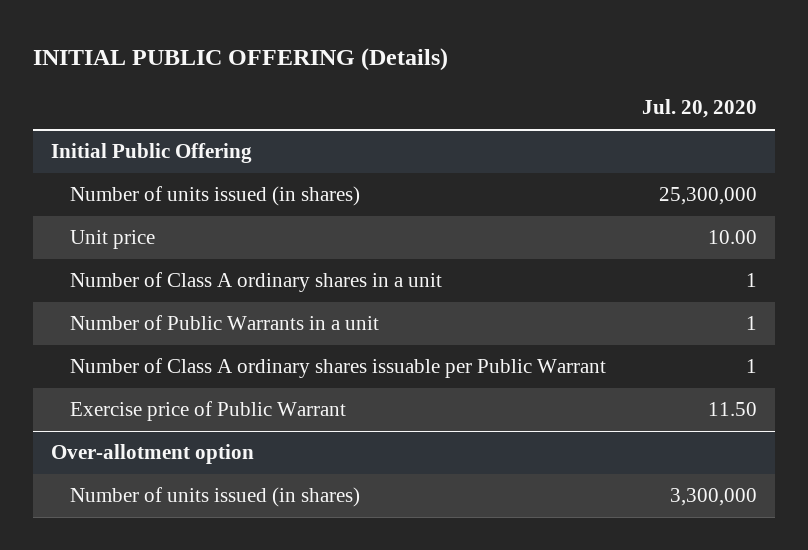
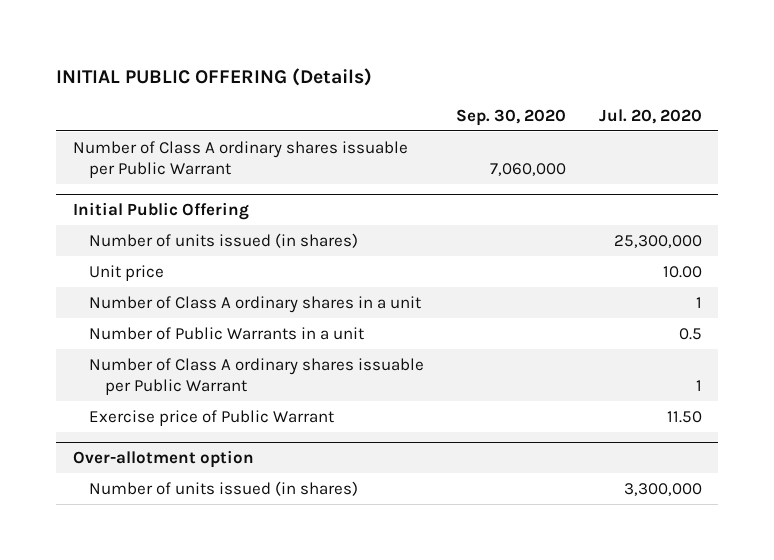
none -> [456,108,567,126] Sep. 30, 2020
none -> [72,140,408,178] Number of Class A ordinary shares issuable per Public Warrant
[745,316,757,331] 1 -> [678,327,702,340] 0.5

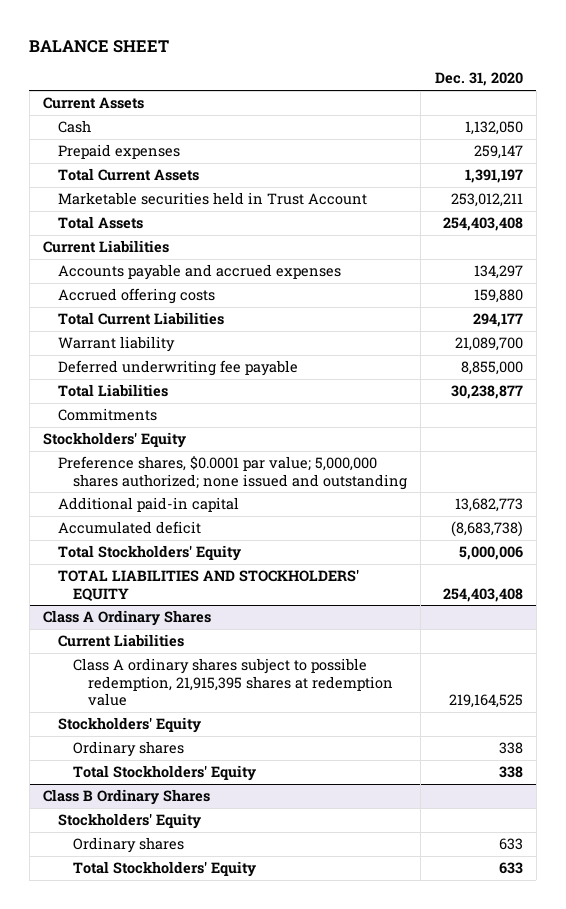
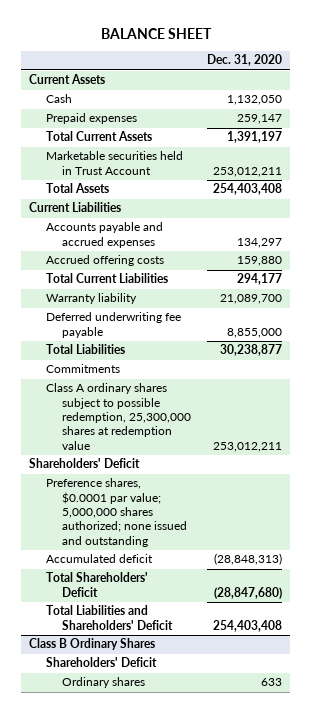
[58,336,176,353] Warrant liability -> [45,293,137,305] Warranty liability
none -> [45,383,191,450] Class A ordinary shares subject to possible redemption, 25,300,000 shares at redemption value
[43,432,187,449] Stockholders' Equity -> [29,458,141,469] Shareholders' Deficit
[58,497,240,513] Additional paid-in capital -> none
[43,610,212,627] Class A Ordinary Shares -> none
[58,634,185,648] Current Liabilities -> none
[73,658,393,707] Class A ordinary shares subject to possible redemption, 21,915,395 shares at redemption value -> none
[58,717,202,734] Stockholders' Equity -> none
[73,741,185,758] Ordinary shares -> none
[73,765,257,782] Total Stockholders' Equity -> none
[450,521,523,538] (8,683,738) -> [213,553,282,566] (28,848,313)
[58,545,242,562] Total Stockholders' Equity -> [45,572,148,597] Total Shareholders' Deficit
[458,546,523,561] 5,000,006 -> [213,586,282,599] (28,847,680)
[58,569,360,601] TOTAL LIABILITIES AND STOCKHOLDERS' EQUITY -> [45,605,173,630] Total Liabilities and Shareholders' Deficit
[58,813,202,830] Stockholders' Equity -> [45,657,157,668] Shareholders' Deficit
[73,861,257,878] Total Stockholders' Equity -> none

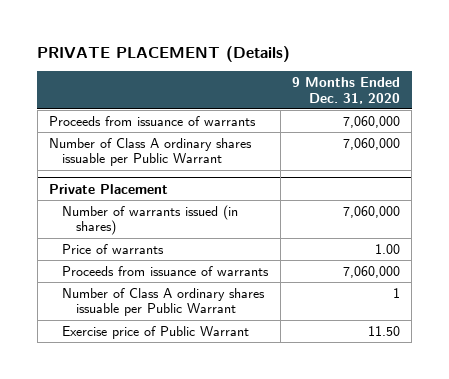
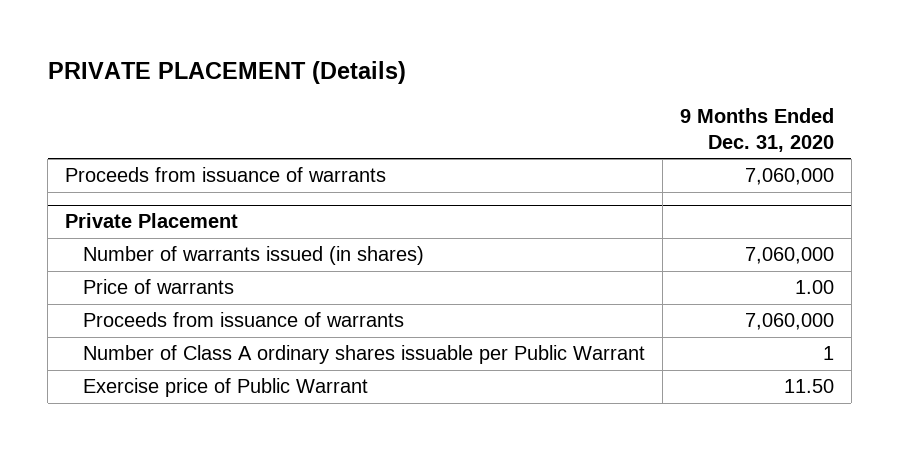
[49,137,253,167] Number of Class A ordinary shares issuable per Public Warrant -> none

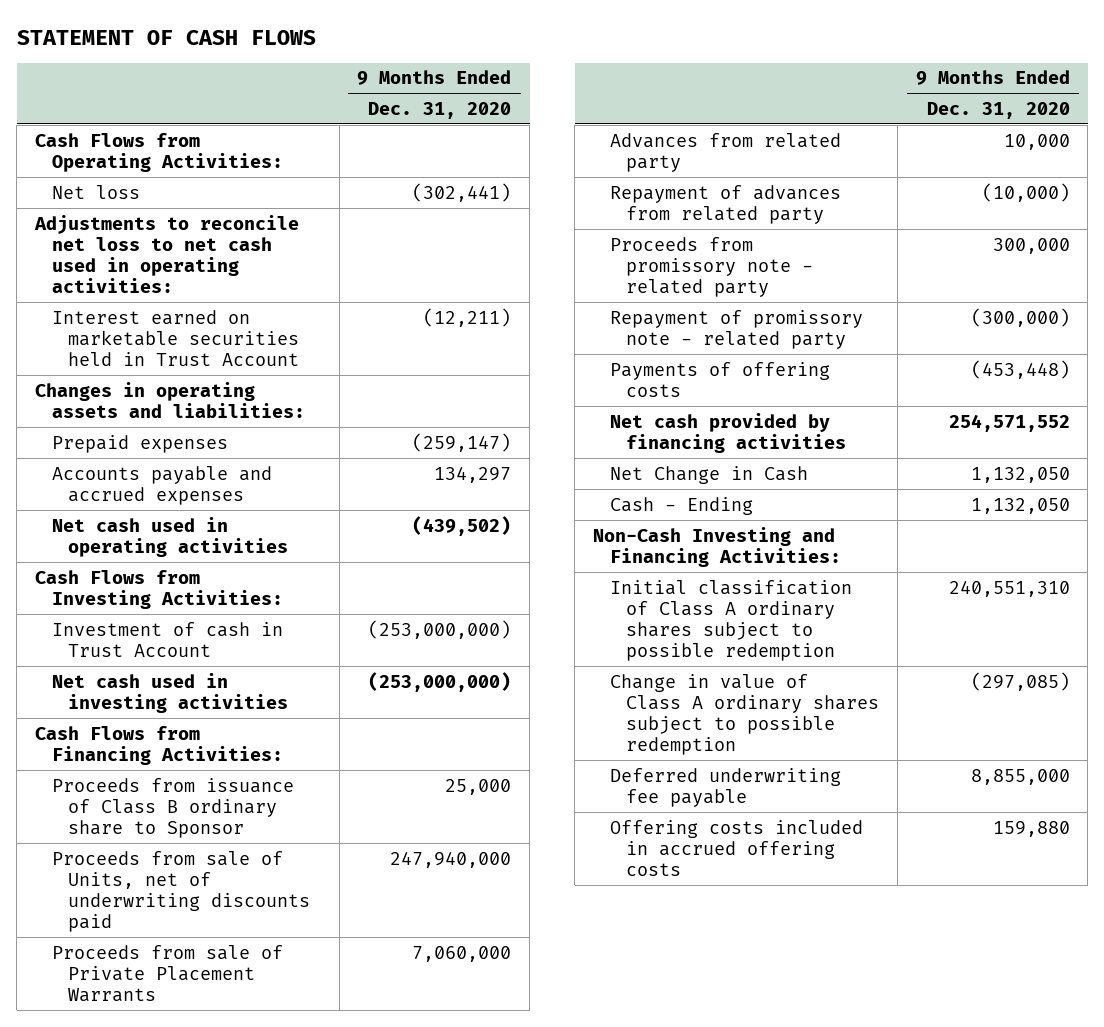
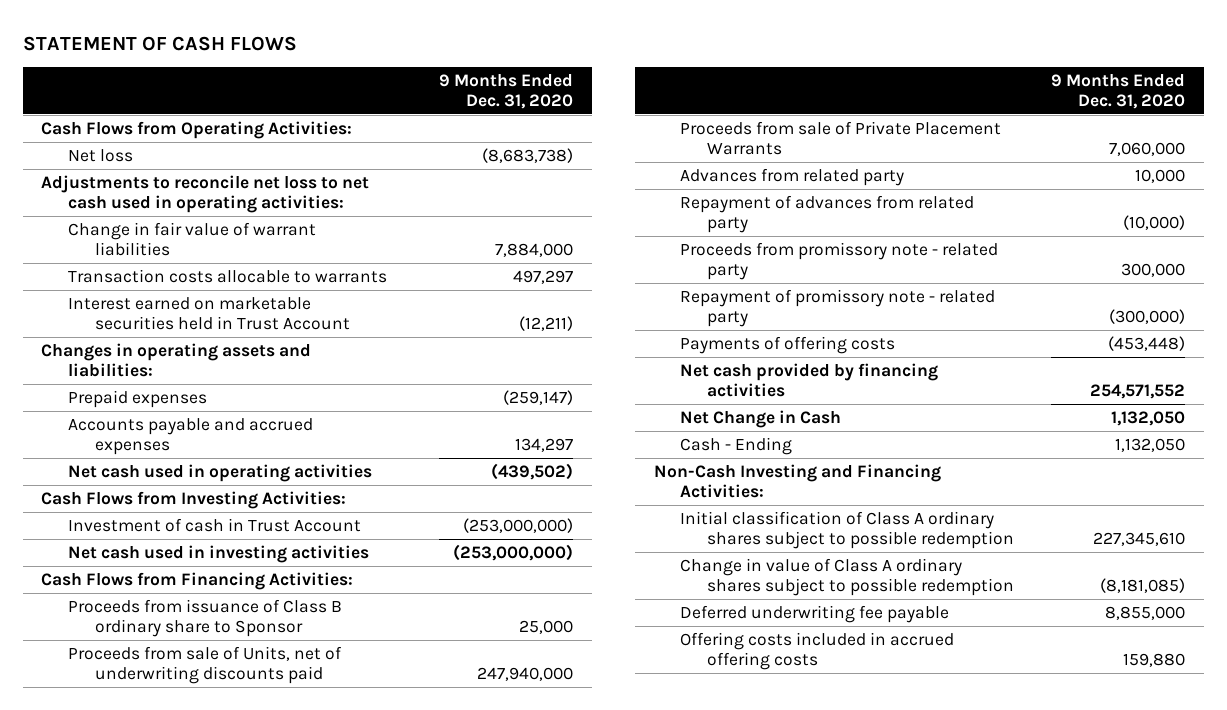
[412,182,512,202] (302,441) -> [482,147,574,163] (8,683,738)
none -> [68,221,317,256] Change in fair value of warrant liabilities
none -> [68,268,388,283] Transaction costs allocable to warrants
[948,580,1070,597] 240,551,310 -> [1093,531,1186,546] 227,345,610
[970,671,1070,691] (297,085) -> [1100,577,1186,593] (8,181,085)

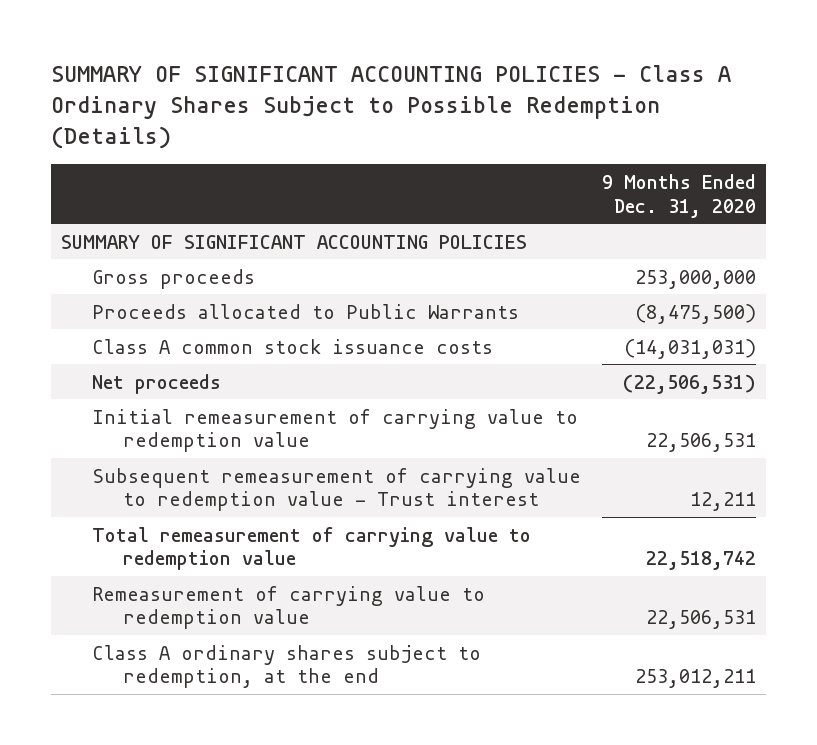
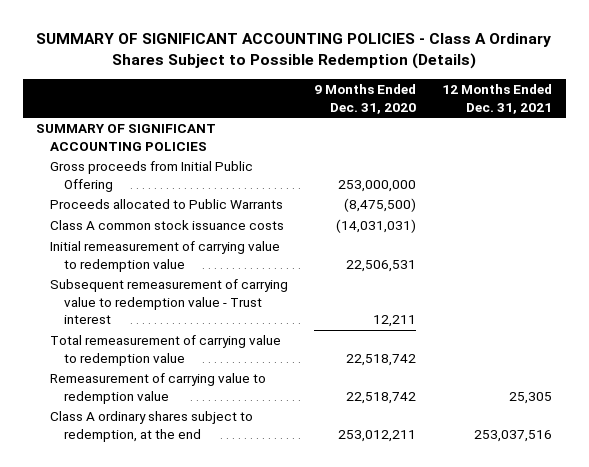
none -> [442,84,553,114] 12 Months Ended Dec. 31, 2021
[91,268,255,289] Gross proceeds -> [50,161,254,192] Gross proceeds from Initial Public Offering
[91,373,221,394] Net proceeds -> none
[645,610,756,630] 22,506,531 -> [346,391,417,404] 22,518,742

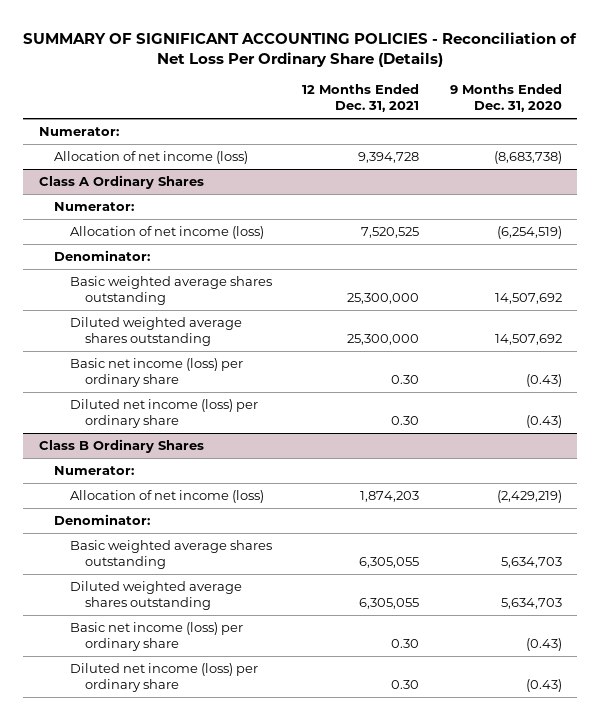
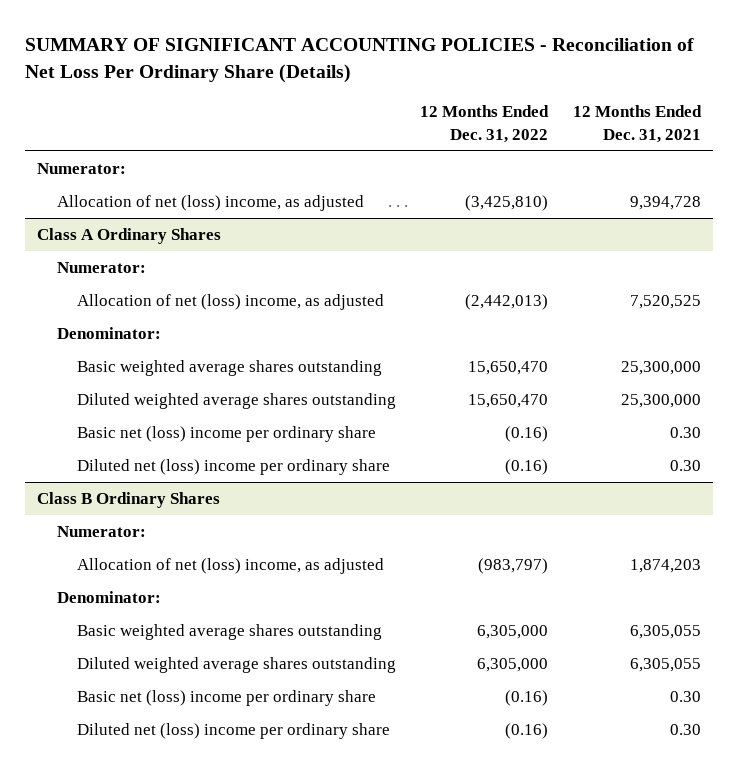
[449,83,562,113] 9 Months Ended Dec. 31, 2020 -> none
none -> [420,105,550,143] 12 Months Ended Dec. 31, 2022
[54,150,249,164] Allocation of net income (loss) -> [56,195,364,212] Allocation of net (loss) income, as adjusted
[69,225,264,239] Allocation of net income (loss) -> [76,294,384,311] Allocation of net (loss) income, as adjusted
[69,357,243,388] Basic net income (loss) per ordinary share -> [76,426,376,443] Basic net (loss) income per ordinary share
[69,398,258,429] Diluted net income (loss) per ordinary share -> [76,459,390,476] Diluted net (loss) income per ordinary share
[69,489,264,503] Allocation of net income (loss) -> [76,558,384,575] Allocation of net (loss) income, as adjusted
[69,621,243,652] Basic net income (loss) per ordinary share -> [76,690,376,707] Basic net (loss) income per ordinary share
[69,662,258,693] Diluted net income (loss) per ordinary share -> [76,723,390,740] Diluted net (loss) income per ordinary share

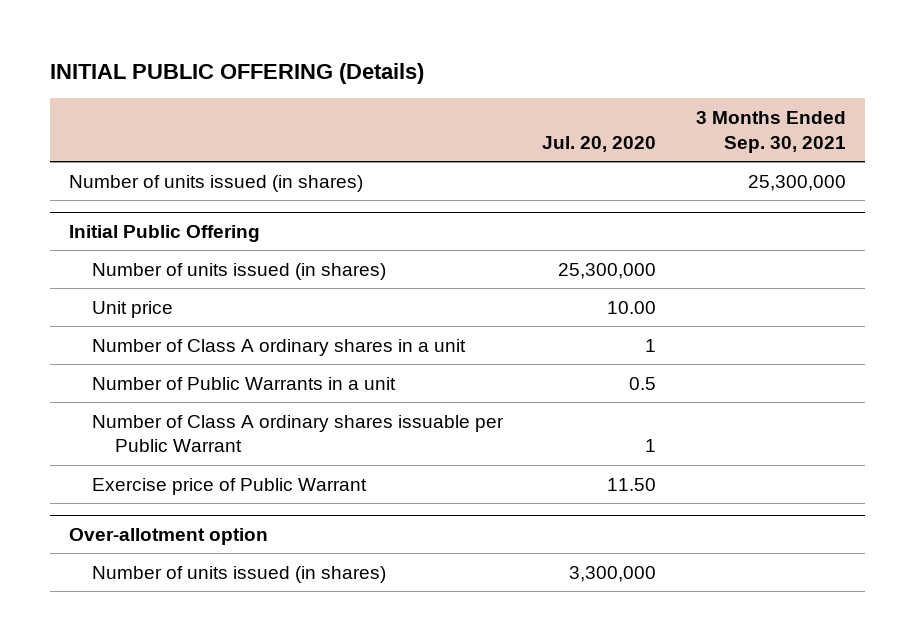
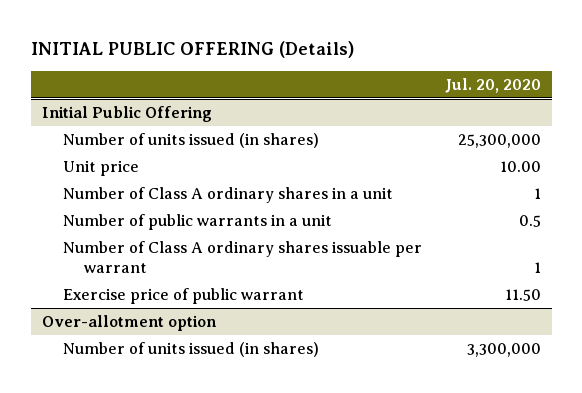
[695,111,846,153] 3 Months Ended Sep. 30, 2021 -> none
[69,174,364,192] Number of units issued (in shares) -> none
[92,376,397,390] Number of Public Warrants in a unit -> [62,213,332,230] Number of public warrants in a unit
[92,414,505,453] Number of Class A ordinary shares issuable per Public Warrant -> [62,240,422,273] Number of Class A ordinary shares issuable per warrant
[92,477,368,495] Exercise price of Public Warrant -> [62,287,304,304] Exercise price of public warrant

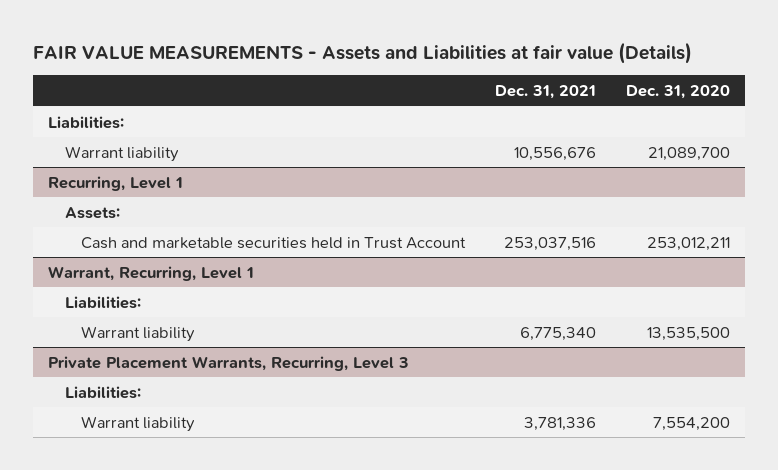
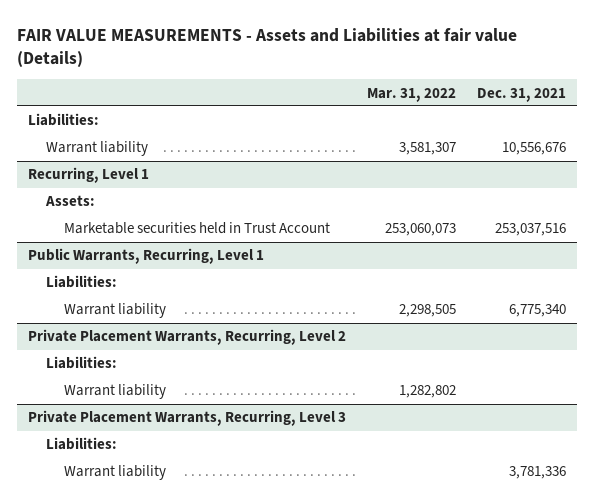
[625,84,730,99] Dec. 31, 2020 -> none
none -> [367,87,457,102] Mar. 31, 2022
[81,236,467,249] Cash and marketable securities held in Trust Account -> [63,222,330,235] Marketable securities held in Trust Account
[48,265,255,281] Warrant, Recurring, Level 1 -> [27,248,264,265] Public Warrants, Recurring, Level 1
none -> [27,329,346,346] Private Placement Warrants, Recurring, Level 2
none -> [45,356,117,370] Liabilities:
none -> [63,384,166,400] Warrant liability

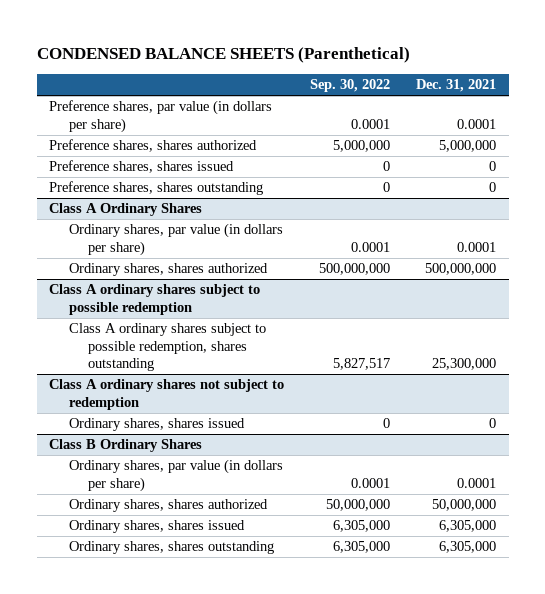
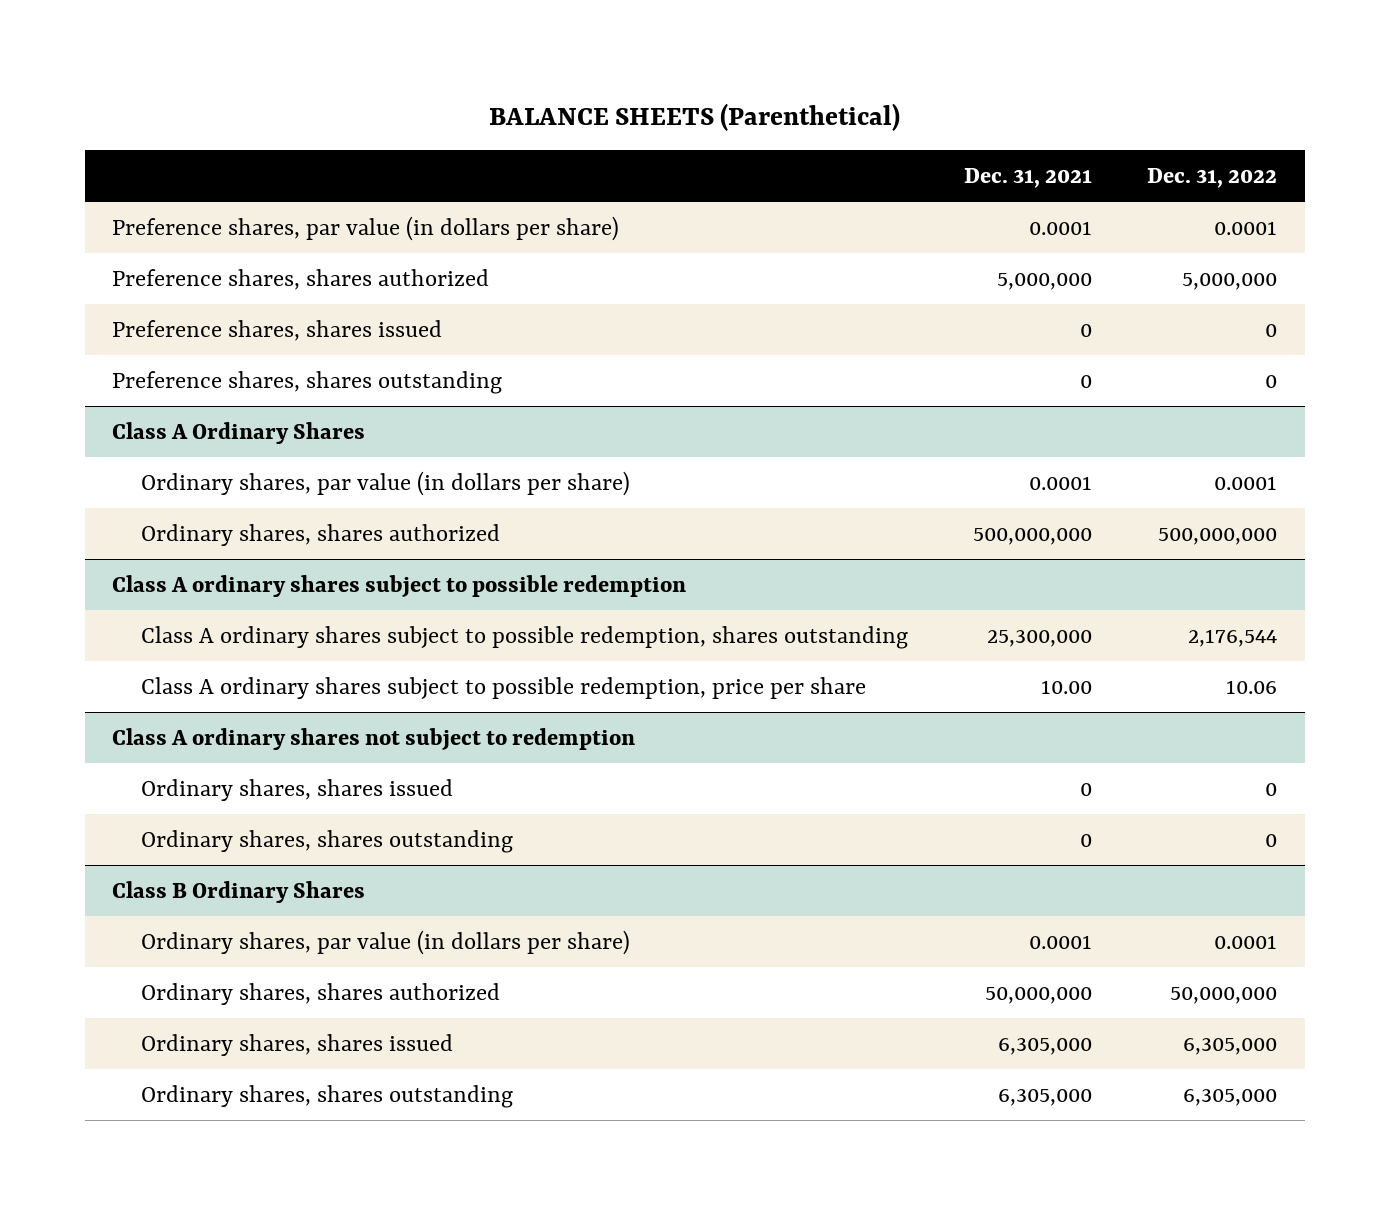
[36,47,410,64] CONDENSED BALANCE SHEETS (Parenthetical) -> [488,102,900,131] BALANCE SHEETS (Parenthetical)
[310,79,391,93] Sep. 30, 2022 -> none
none -> [1147,168,1278,189] Dec. 31, 2022
none -> [141,676,867,699] Class A ordinary shares subject to possible redemption, price per share
none -> [141,829,514,853] Ordinary shares, shares outstanding

